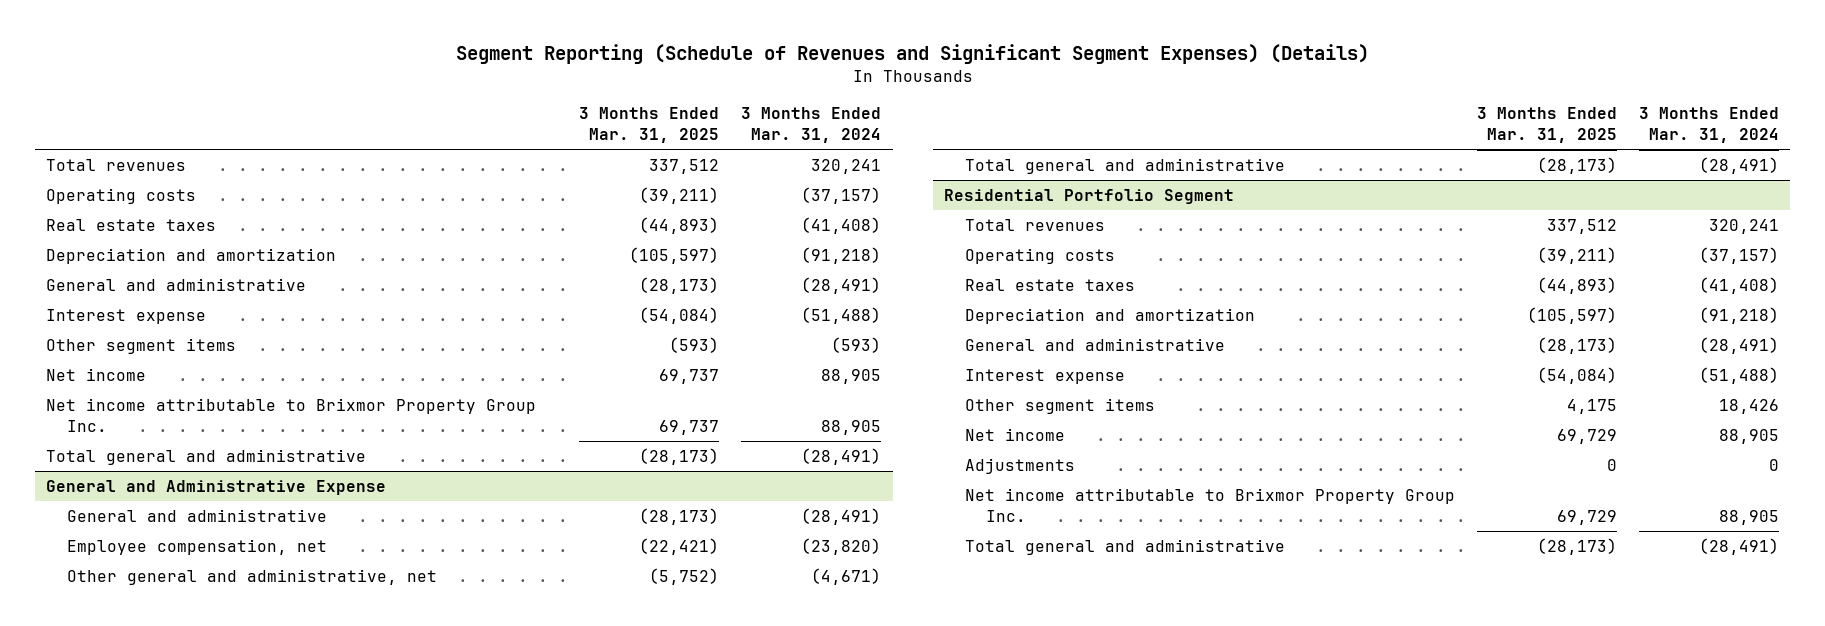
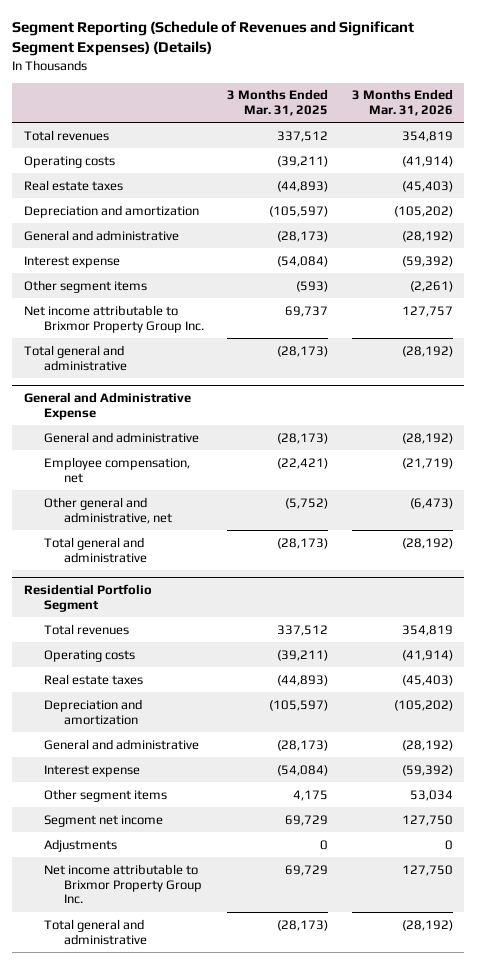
[741,107,882,143] 3 Months Ended Mar. 31, 2024 -> none
none -> [351,89,453,117] 3 Months Ended Mar. 31, 2026
[46,368,147,382] Net income -> none
[964,428,1065,442] Net income -> [44,814,164,827] Segment net income

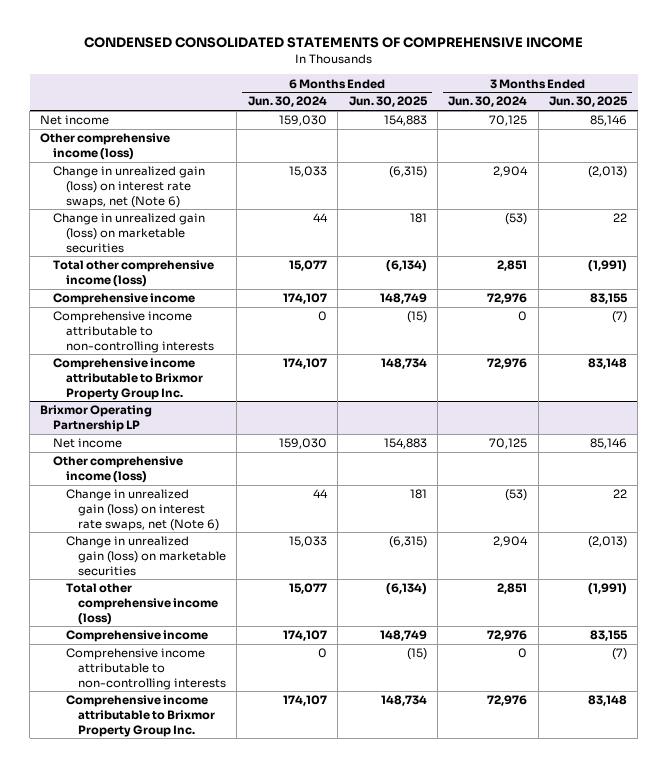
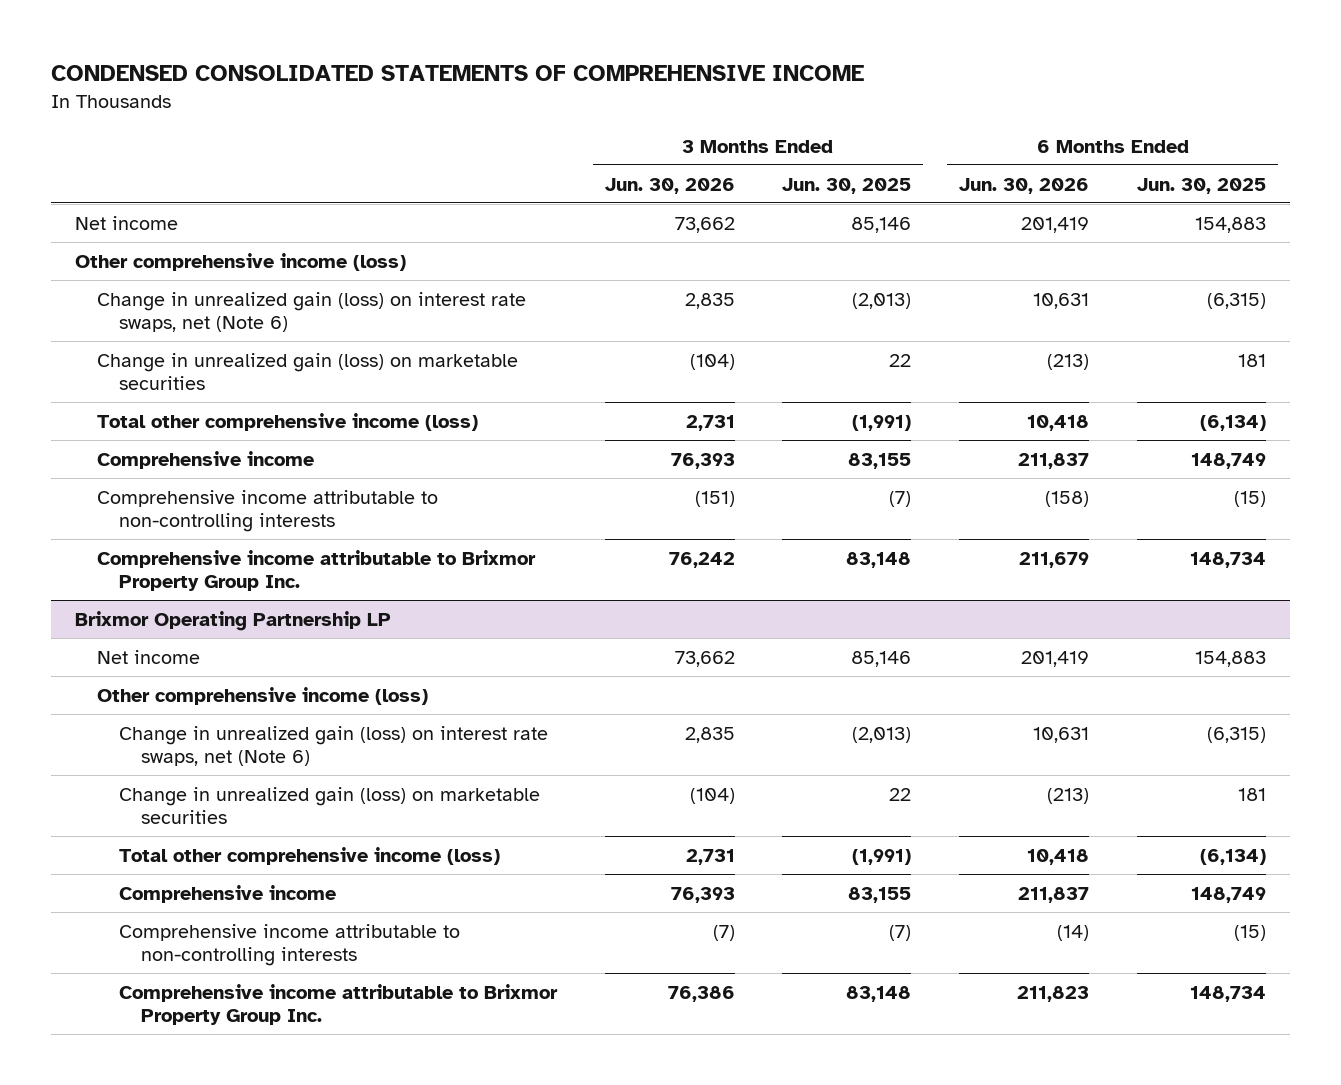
[247,96,327,108] Jun. 30, 2024 -> none
[448,96,528,108] Jun. 30, 2024 -> none
none -> [604,177,735,194] Jun. 30, 2026
none -> [959,177,1090,194] Jun. 30, 2026
[409,489,427,500] 181 -> [1207,726,1267,743] (6,315)
[612,489,627,499] 22 -> [852,726,912,743] (2,013)
[388,536,427,549] (6,315) -> [1238,787,1267,801] 181
[587,536,627,549] (2,013) -> [889,787,912,801] 22

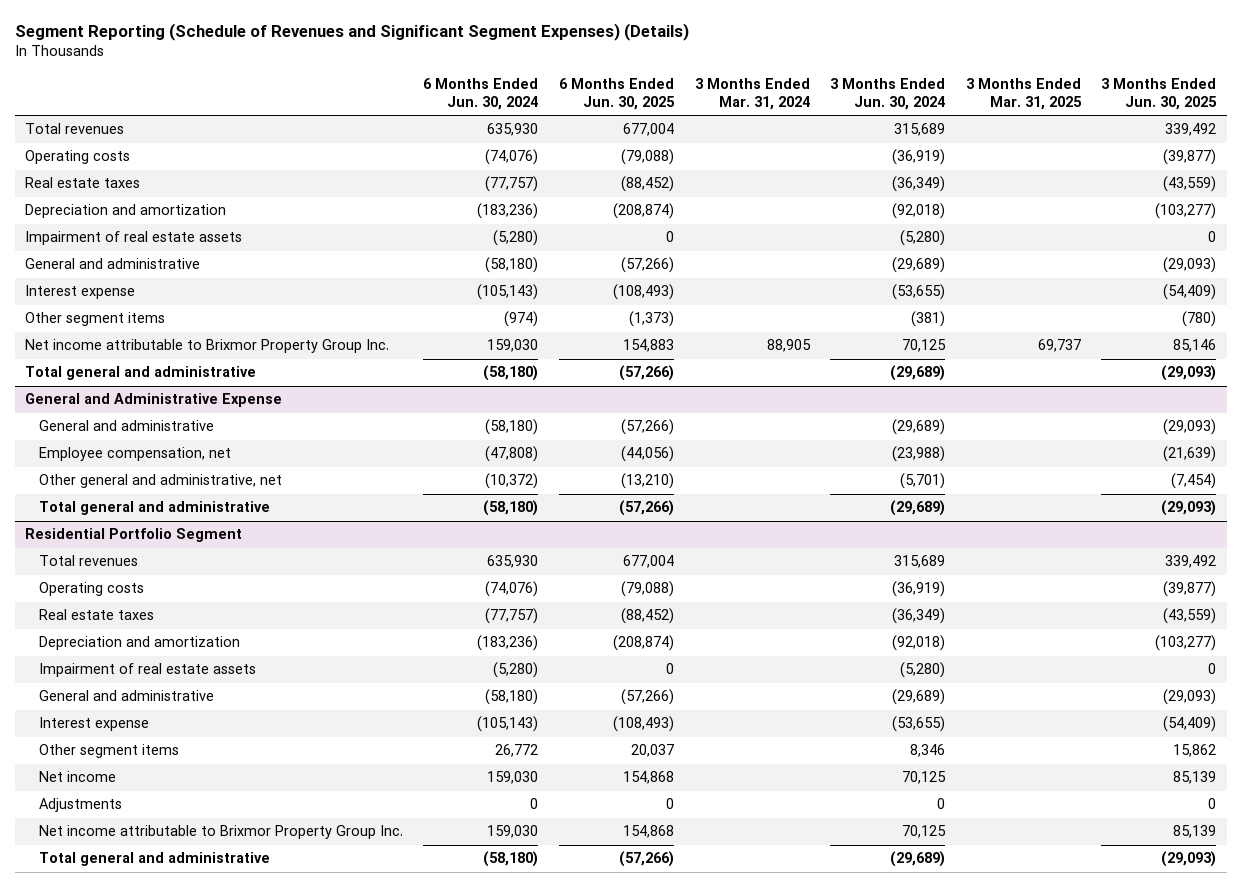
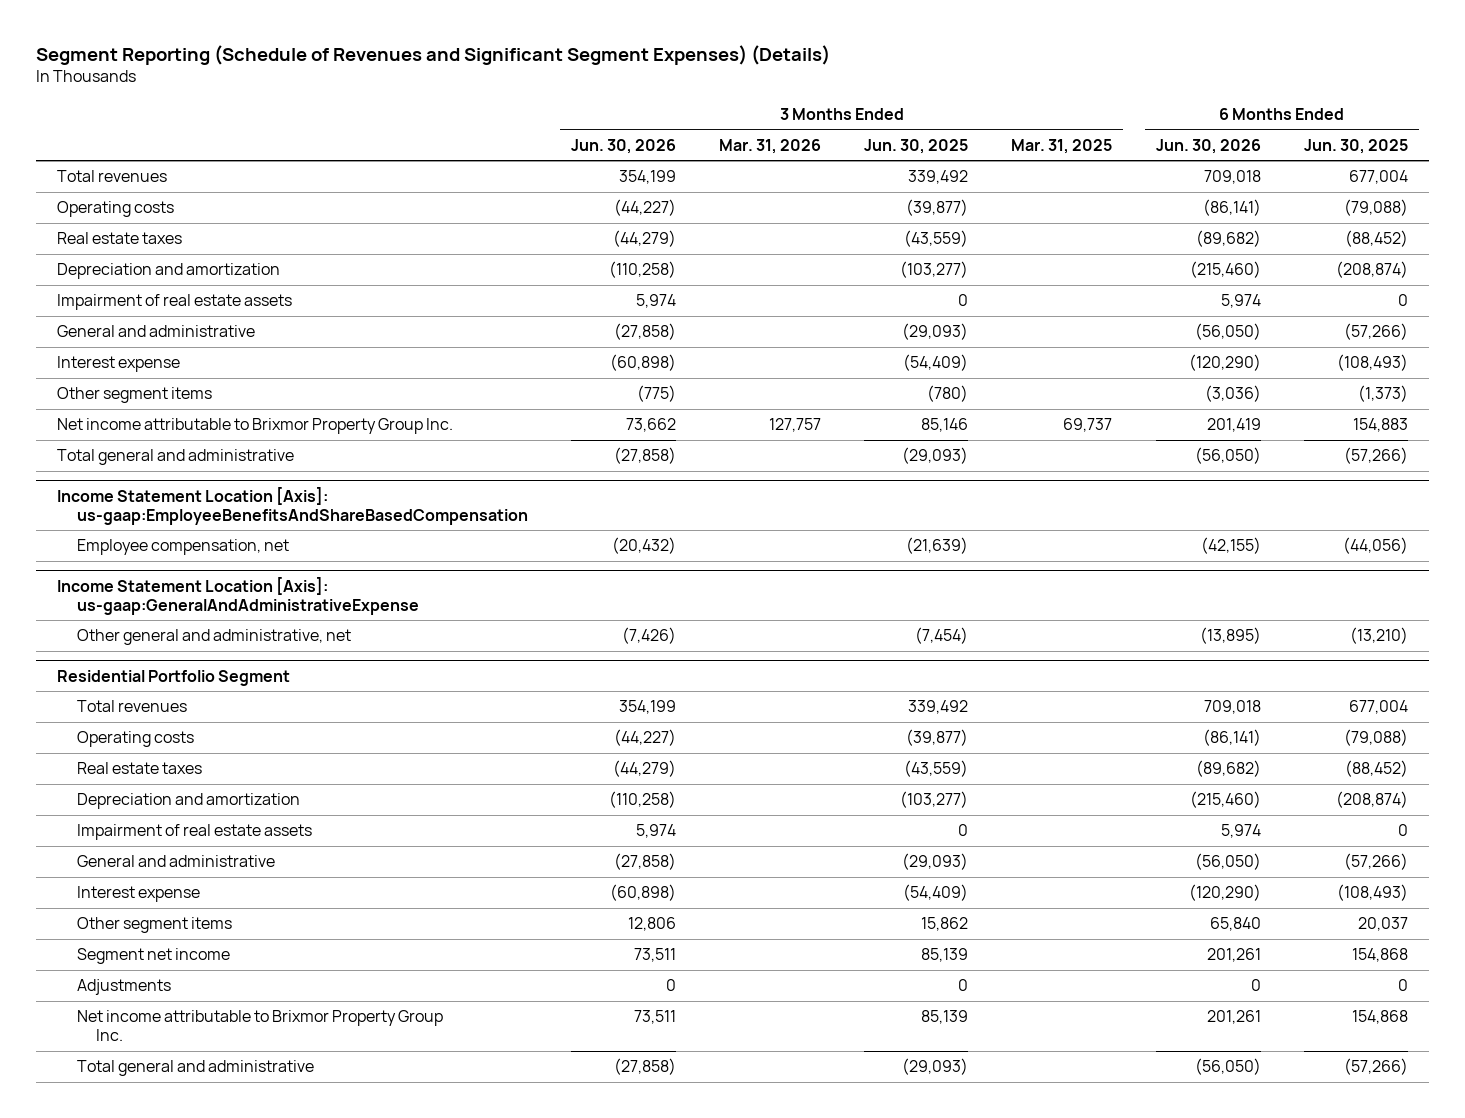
[423,77,539,111] 6 Months Ended Jun. 30, 2024 -> none
[694,77,810,111] 3 Months Ended Mar. 31, 2024 -> none
[830,77,946,111] 3 Months Ended Jun. 30, 2024 -> none
none -> [570,138,676,154] Jun. 30, 2026
none -> [718,138,821,154] Mar. 31, 2026
none -> [1155,138,1261,154] Jun. 30, 2026
[25,393,283,408] General and Administrative Expense -> none
[38,420,214,432] General and administrative -> none
none -> [57,486,528,525] Income Statement Location [Axis]: us-gaap:EmployeeBenefitsAndShareBasedCompensation
none -> [57,576,419,615] Income Statement Location [Axis]: us-gaap:GeneralAndAdministrativeExpense
[38,501,270,516] Total general and administrative -> none
[38,771,116,783] Net income -> [76,948,230,965] Segment net income

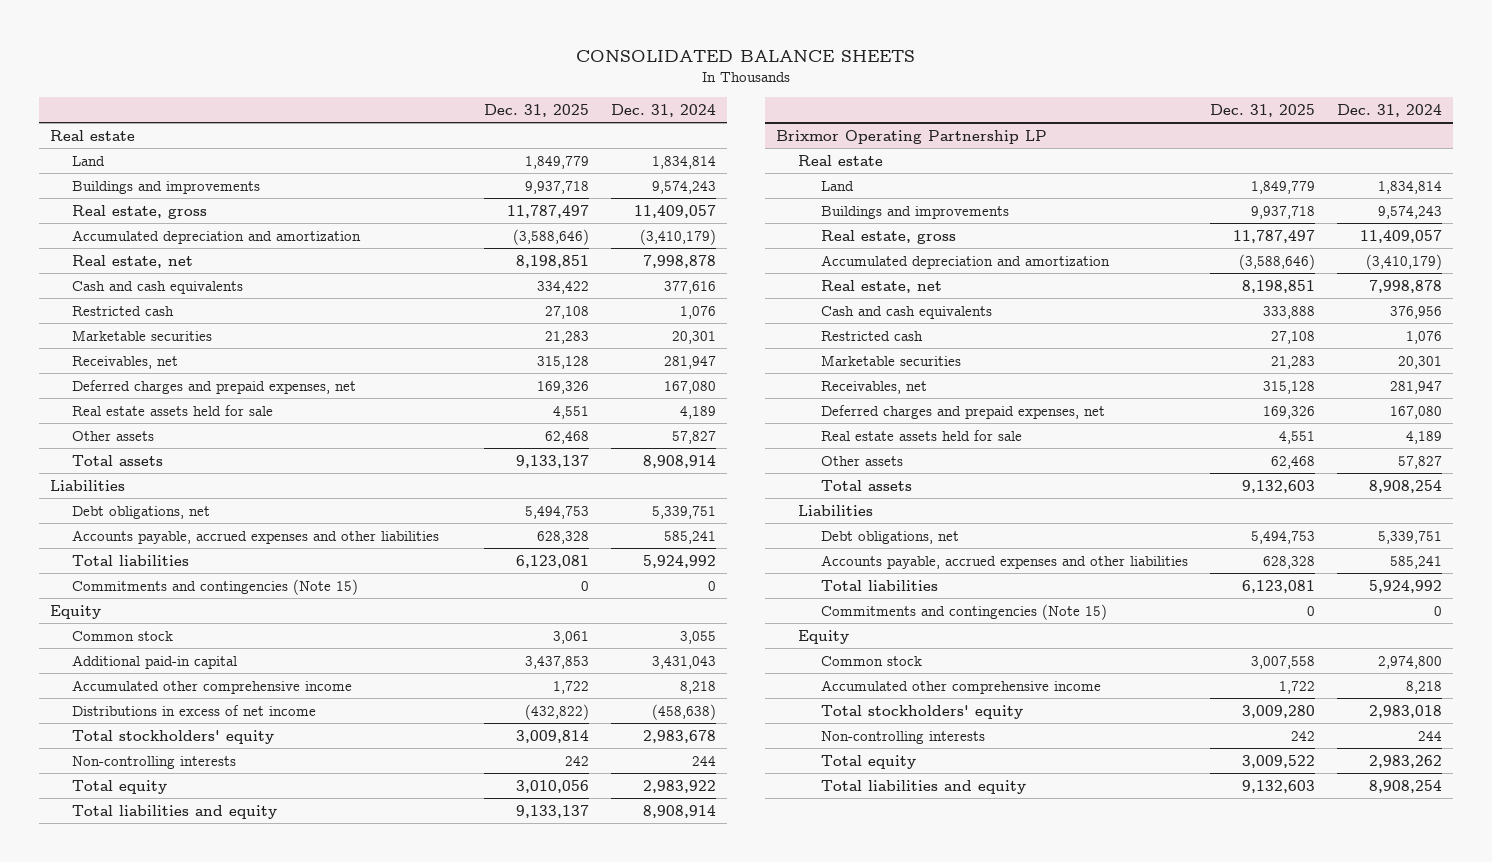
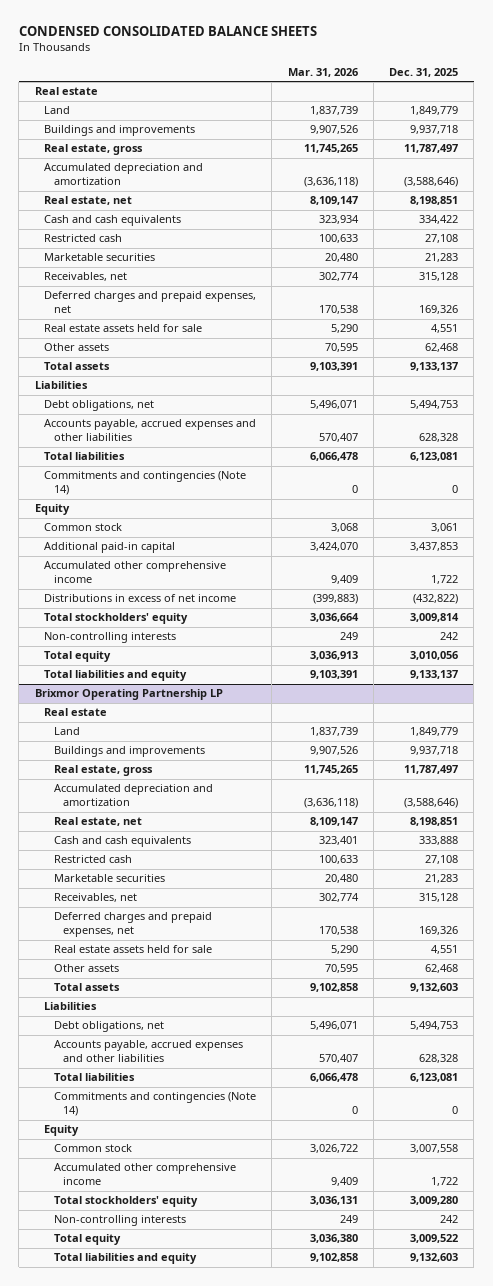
[575,49,915,62] CONSOLIDATED BALANCE SHEETS -> [18,26,317,37] CONDENSED CONSOLIDATED BALANCE SHEETS
[611,103,717,117] Dec. 31, 2024 -> none
none -> [287,67,358,77] Mar. 31, 2026
[72,578,359,595] Commitments and contingencies (Note 15) -> [44,471,247,496] Commitments and contingencies (Note 14)
[821,603,1108,620] Commitments and contingencies (Note 15) -> [53,1092,256,1117] Commitments and contingencies (Note 14)

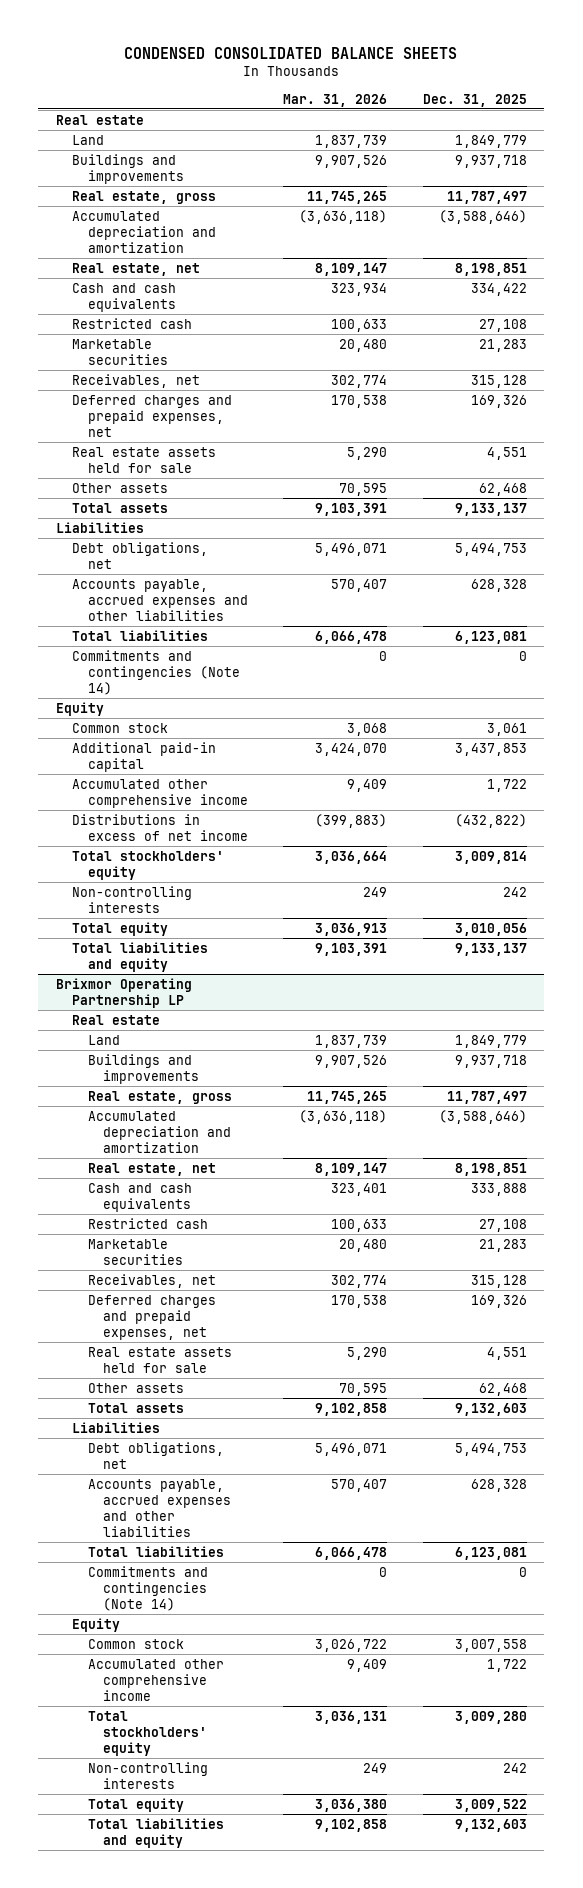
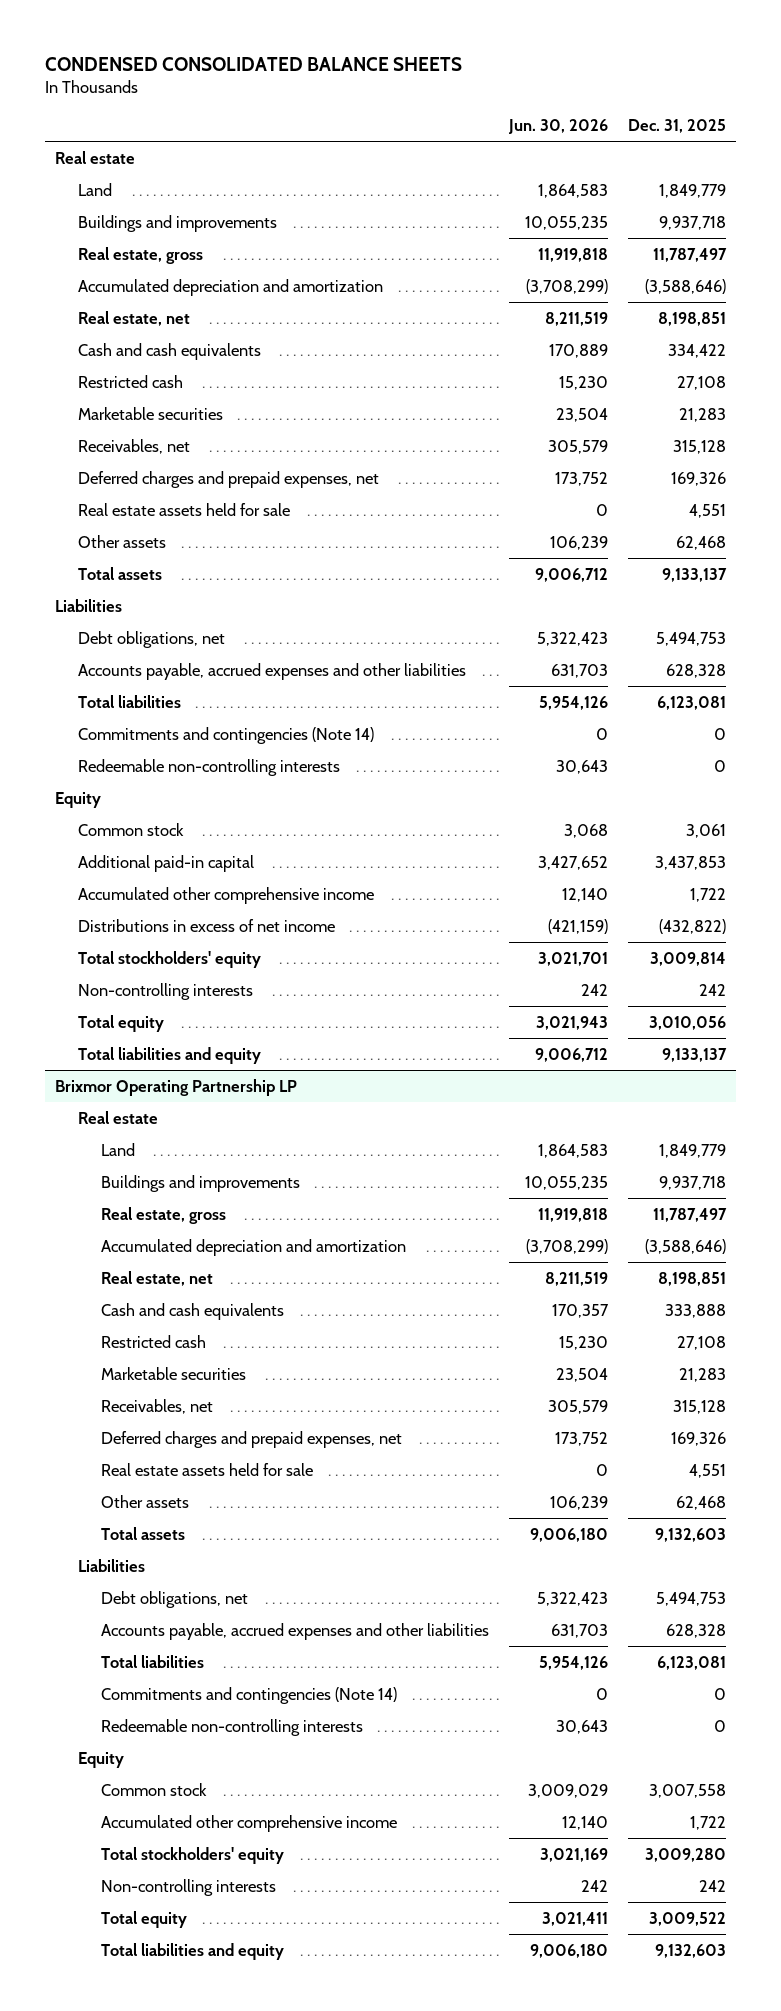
[283,93,388,107] Mar. 31, 2026 -> none
none -> [508,119,609,135] Jun. 30, 2026
none -> [78,758,341,776] Redeemable non-controlling interests
none -> [101,1718,364,1736] Redeemable non-controlling interests

